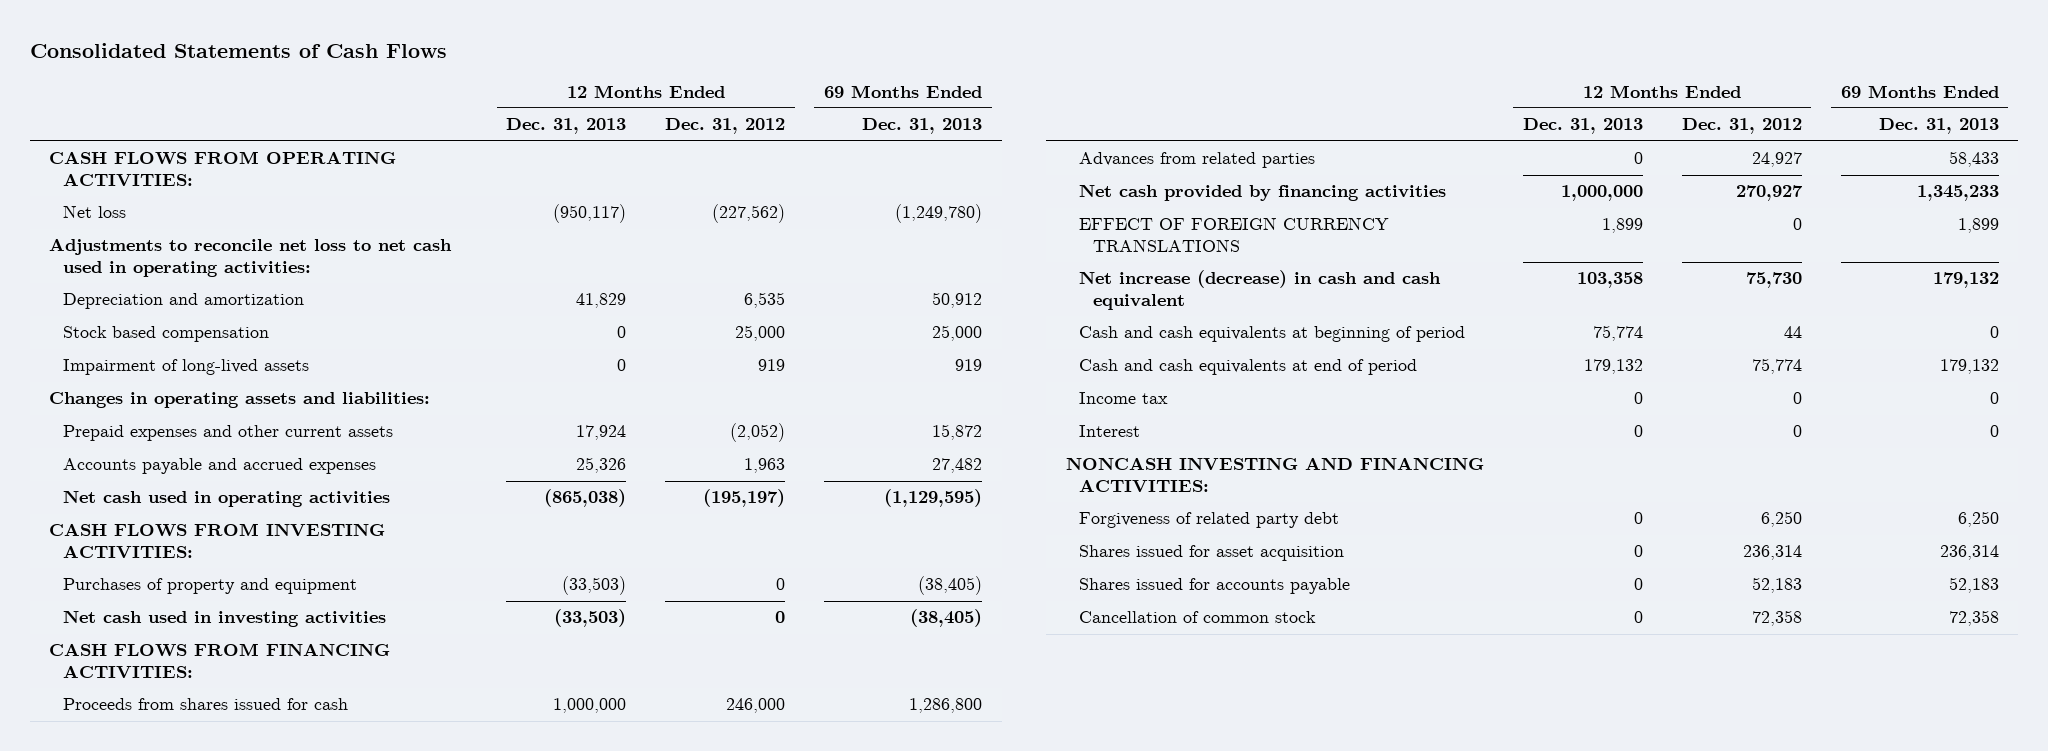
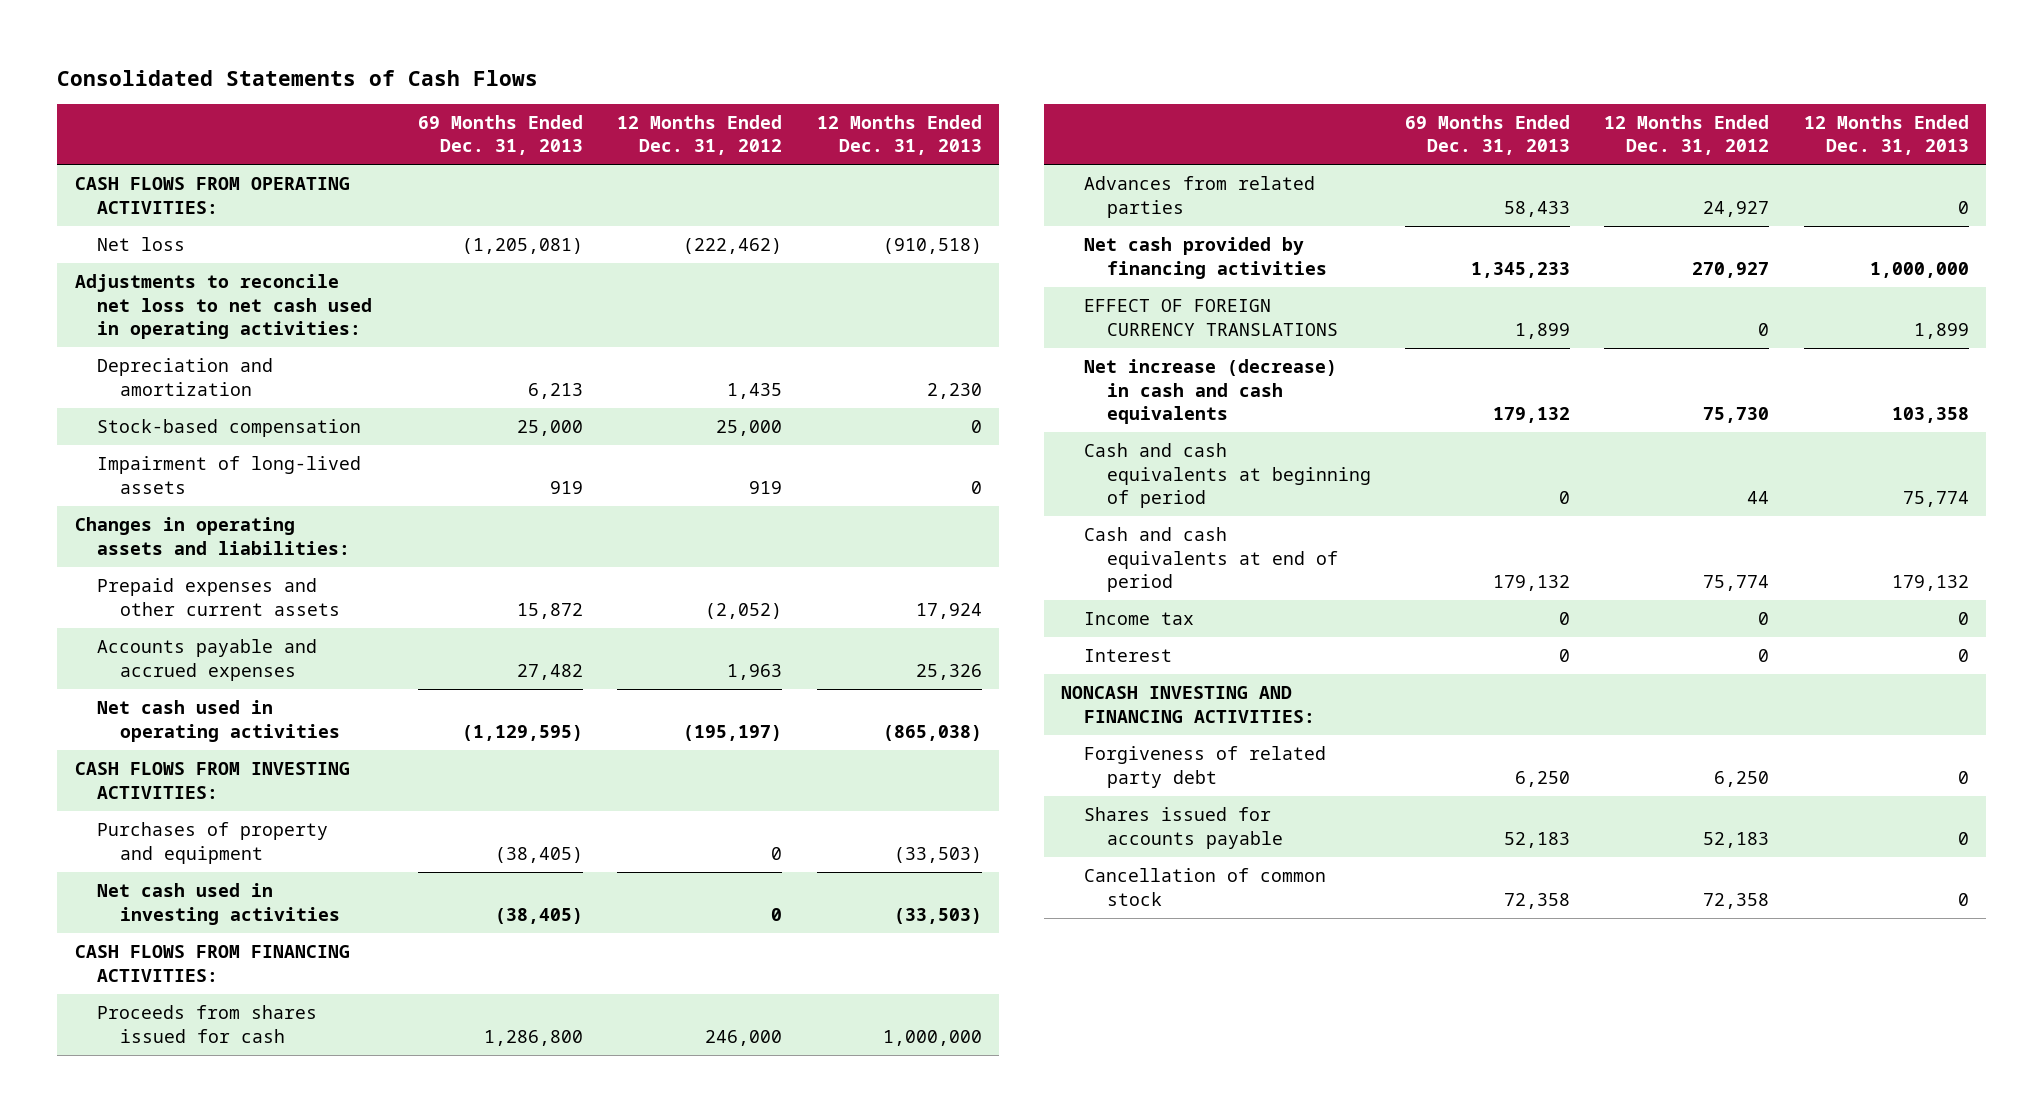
[553,204,627,224] (950,117) -> [882,238,982,255] (910,518)
[712,204,786,224] (227,562) -> [683,238,783,255] (222,462)
[895,204,983,224] (1,249,780) -> [462,238,584,255] (1,205,081)
[576,293,627,309] 41,829 -> [926,382,982,399] 2,230
[744,292,786,309] 6,535 -> [727,382,783,399] 1,435
[932,292,983,309] 50,912 -> [528,382,584,399] 6,213
[62,326,269,343] Stock based compensation -> [97,419,362,438] Stock-based compensation
[1079,270,1442,310] Net increase (decrease) in cash and cash equivalent -> [1083,359,1337,425] Net increase (decrease) in cash and cash equivalents
[1079,545,1345,562] Shares issued for asset acquisition -> none

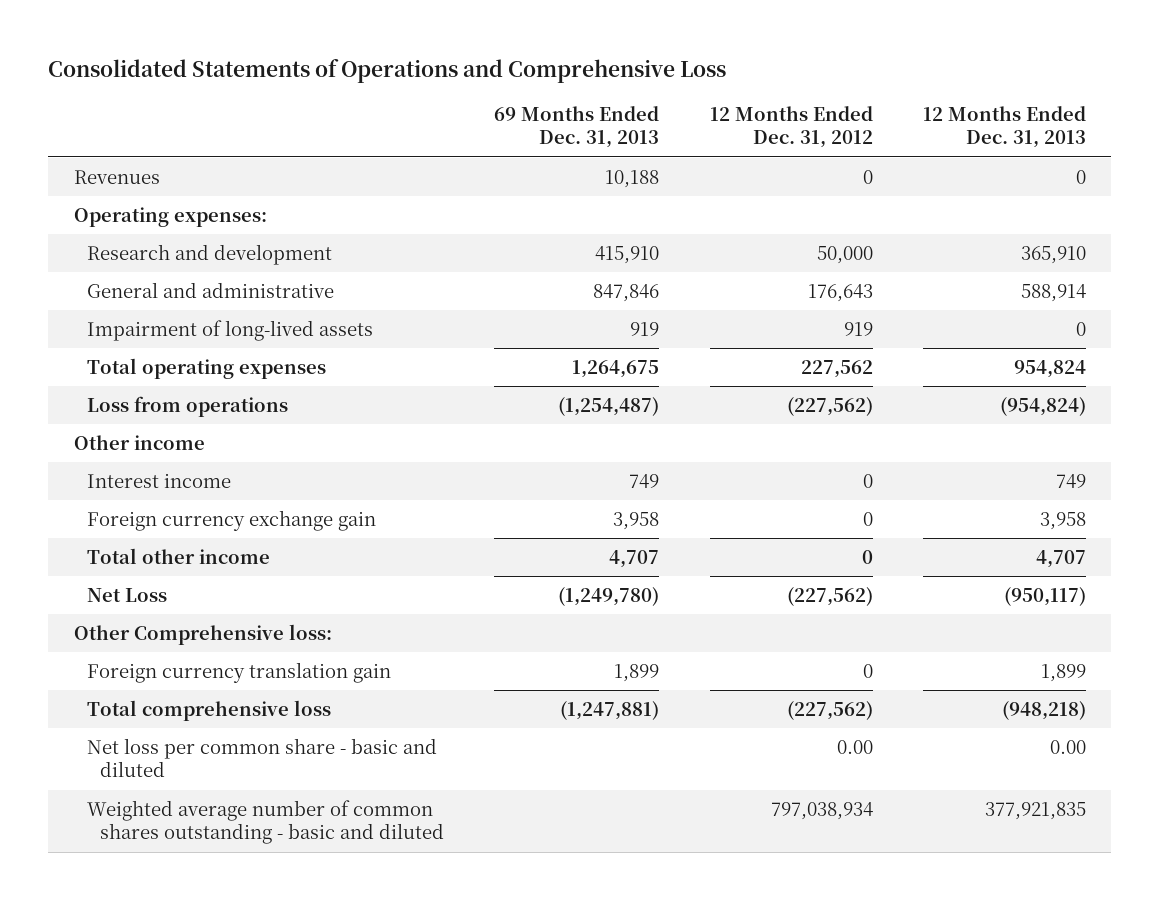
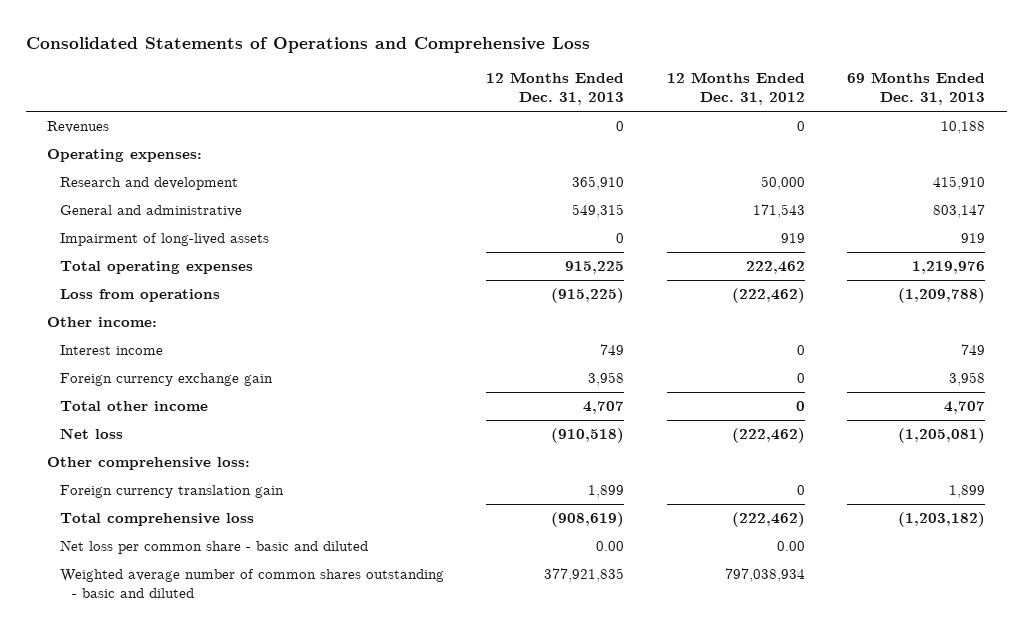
[593,283,660,302] 847,846 -> [933,204,986,219] 803,147
[807,283,873,302] 176,643 -> [752,204,805,219] 171,543
[1021,283,1087,302] 588,914 -> [572,204,625,219] 549,315
[572,359,660,378] 1,264,675 -> [912,261,986,275] 1,219,976
[800,359,873,378] 227,562 -> [745,261,805,275] 222,462
[1014,359,1087,378] 954,824 -> [565,261,625,275] 915,225
[558,396,660,416] (1,254,487) -> [898,288,986,304] (1,209,788)
[786,396,873,416] (227,562) -> [731,288,805,304] (222,462)
[1000,396,1087,416] (954,824) -> [551,288,625,304] (915,225)
[73,434,205,450] Other income -> [47,317,158,328] Other income:
[86,587,167,602] Net Loss -> [59,428,123,440] Net loss
[558,586,660,606] (1,249,780) -> [898,428,986,444] (1,205,081)
[786,586,873,606] (227,562) -> [731,428,805,444] (222,462)
[1004,586,1087,606] (950,117) -> [551,428,625,444] (910,518)
[73,623,332,645] Other Comprehensive loss: -> [47,457,251,471] Other comprehensive loss:
[560,700,660,720] (1,247,881) -> [898,512,986,528] (1,203,182)
[786,700,873,720] (227,562) -> [731,512,805,528] (222,462)
[1002,700,1087,720] (948,218) -> [551,512,625,528] (908,619)

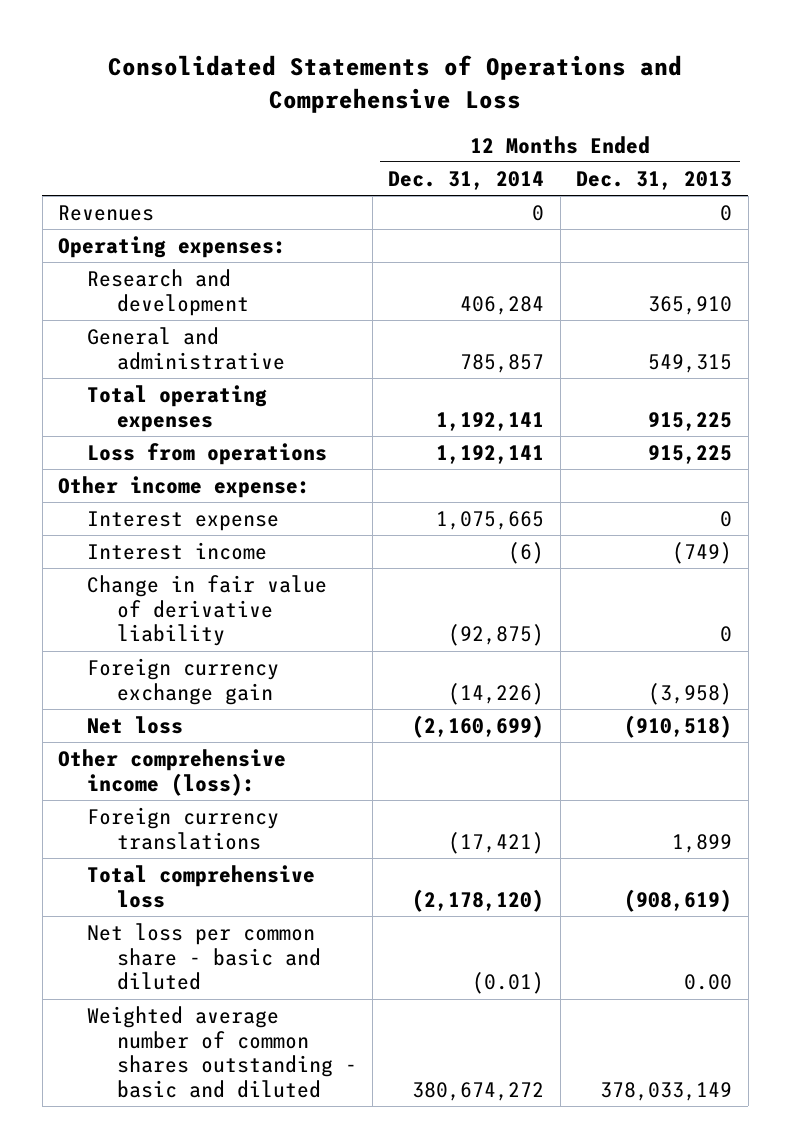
[666,72,805,106] 12 Months Ended Dec. 31, 2012 -> none
[847,72,986,106] 69 Months Ended Dec. 31, 2013 -> none
none -> [388,170,545,190] Dec. 31, 2014
[59,233,269,247] Impairment of long-lived assets -> none
[59,401,208,412] Total other income -> none
[551,288,625,304] (915,225) -> [648,444,733,464] 915,225
[47,317,158,328] Other income: -> [58,475,311,498] Other income expense:
none -> [87,510,280,531] Interest expense
[600,344,625,356] 749 -> [672,541,733,564] (749)
none -> [87,574,328,647] Change in fair value of derivative liability
[588,372,625,387] 3,958 -> [648,682,733,705] (3,958)
[47,457,251,471] Other comprehensive loss: -> [58,748,287,796] Other comprehensive income (loss):
[59,485,284,499] Foreign currency translation gain -> [87,806,280,850] Foreign currency translations
[544,568,625,583] 377,921,835 -> [600,1081,733,1101] 378,033,149

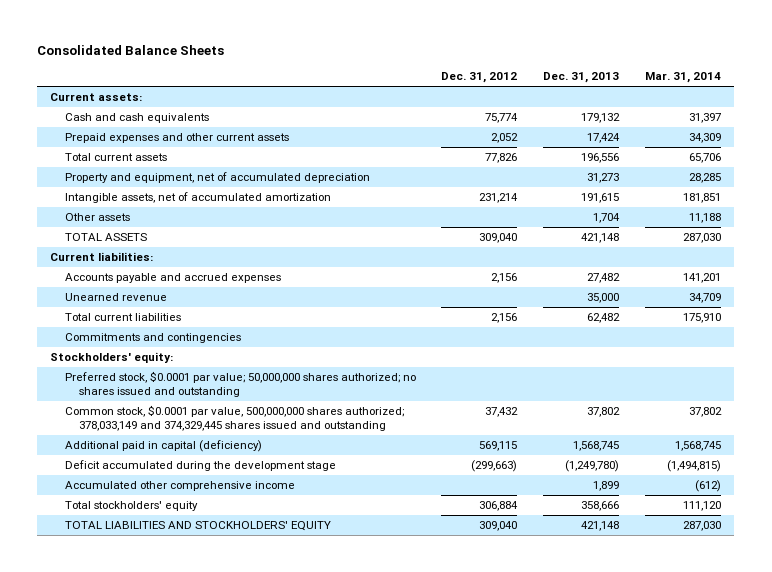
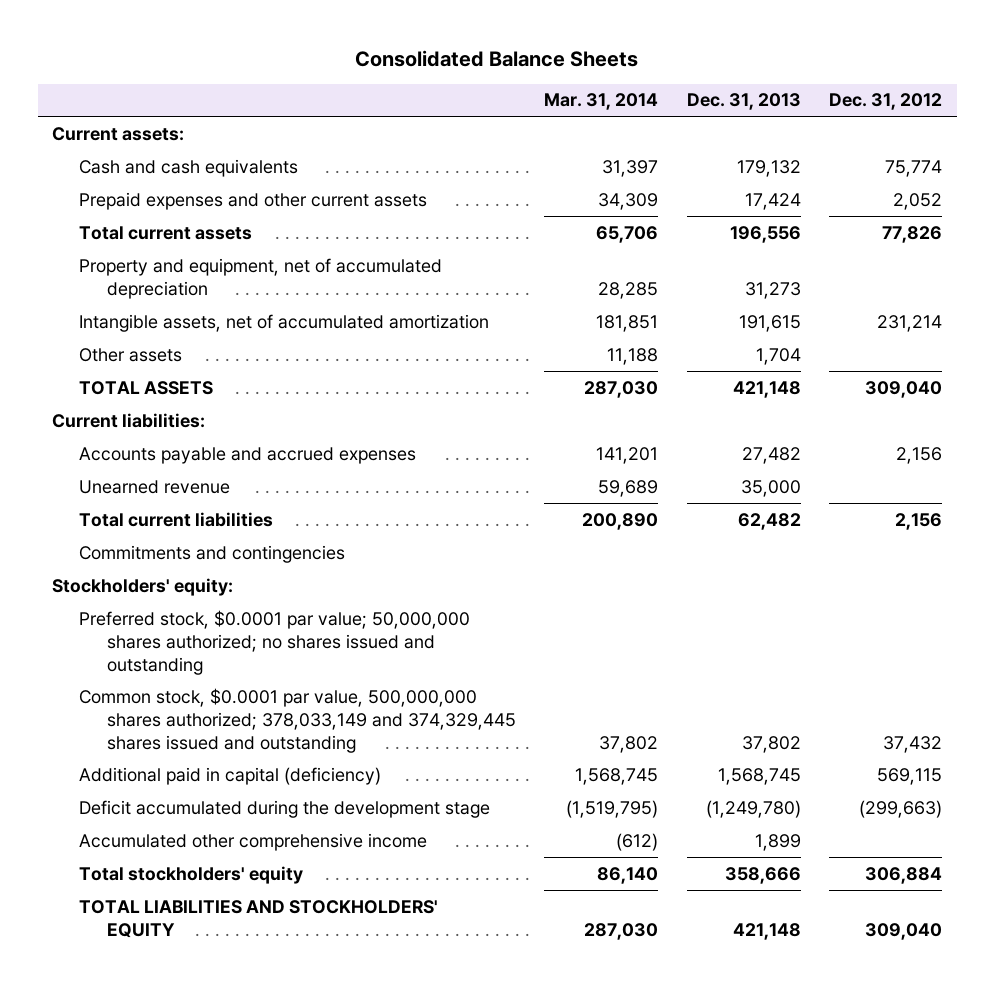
[689,292,722,303] 34,709 -> [598,479,659,497] 59,689
[683,312,722,323] 175,910 -> [582,512,659,530] 200,890
[667,459,722,472] (1,494,815) -> [566,799,659,818] (1,519,795)
[683,500,722,511] 111,120 -> [597,866,659,884] 86,140

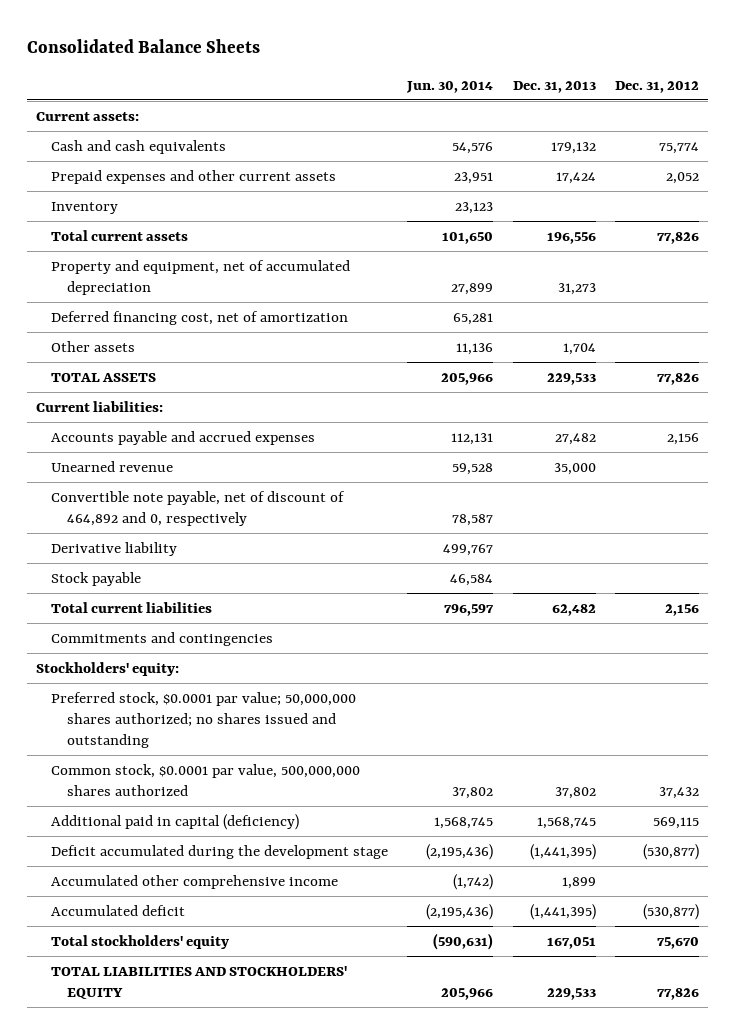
[544,93,659,111] Mar. 31, 2014 -> none
none -> [406,80,494,93] Jun. 30, 2014
none -> [51,201,119,214] Inventory
[79,313,490,332] Intangible assets, net of accumulated amortization -> none
none -> [51,310,349,325] Deferred financing cost, net of amortization
[732,380,801,398] 421,148 -> [546,372,596,385] 229,533
[865,380,943,398] 309,040 -> [656,372,699,385] 77,826
none -> [51,490,346,526] Convertible note payable, net of discount of 464,892 and 0, respectively
none -> [51,541,178,556] Derivative liability
none -> [51,571,142,586] Stock payable
[79,687,516,753] Common stock, $0.0001 par value, 500,000,000 shares authorized; 378,033,149 and 374,329,445 shares issued and outstanding -> [51,763,361,796] Common stock, $0.0001 par value, 500,000,000 shares authorized
[705,799,801,818] (1,249,780) -> [529,843,596,860] (1,441,395)
[859,799,943,818] (299,663) -> [642,843,699,860] (530,877)
none -> [51,904,186,916] Accumulated deficit
[724,866,801,884] 358,666 -> [546,936,596,949] 167,051
[865,866,943,884] 306,884 -> [656,936,699,949] 75,670
[732,922,801,940] 421,148 -> [546,987,596,1000] 229,533
[865,922,943,940] 309,040 -> [656,987,699,1000] 77,826

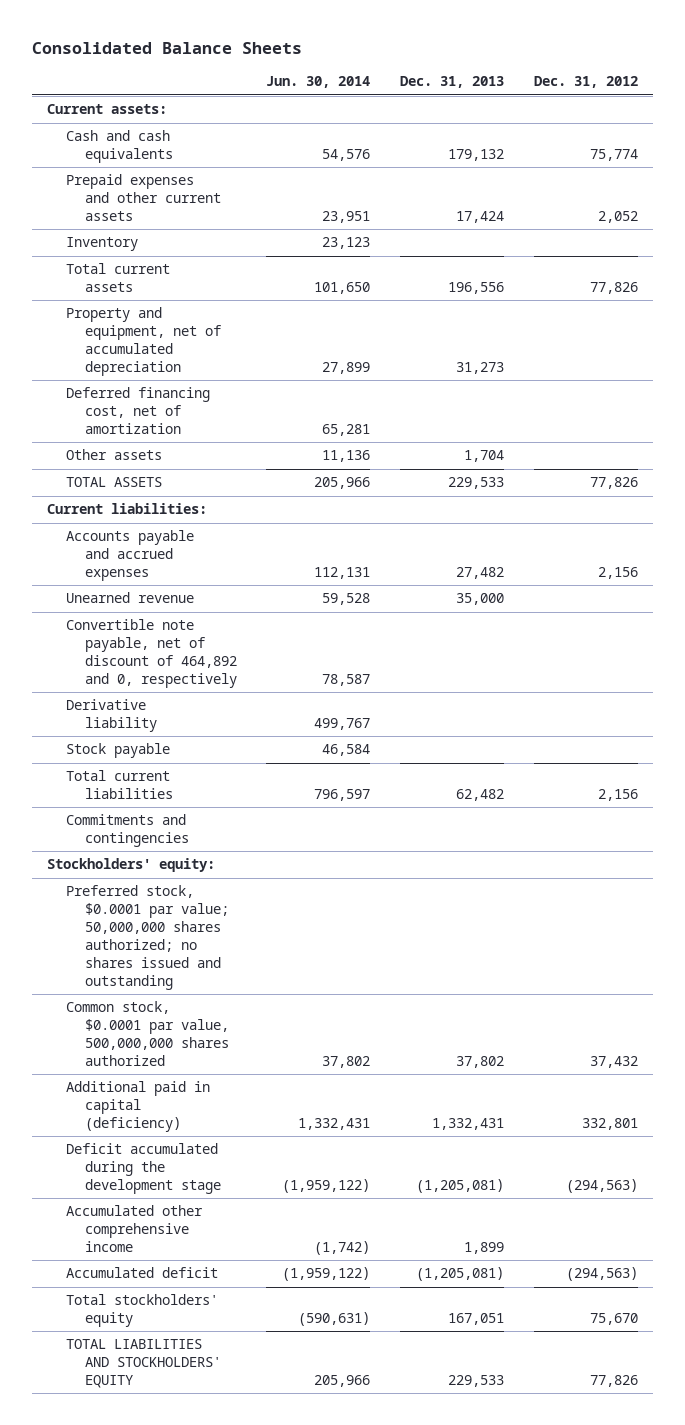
[434,816,494,829] 1,568,745 -> [298,1118,371,1131] 1,332,431
[536,816,596,829] 1,568,745 -> [432,1118,505,1131] 1,332,431
[652,816,699,829] 569,115 -> [581,1118,638,1131] 332,801
[426,843,494,860] (2,195,436) -> [282,1179,371,1194] (1,959,122)
[529,843,596,860] (1,441,395) -> [416,1179,505,1194] (1,205,081)
[642,843,699,860] (530,877) -> [565,1179,638,1194] (294,563)
[426,903,494,920] (2,195,436) -> [282,1267,371,1282] (1,959,122)
[529,903,596,920] (1,441,395) -> [416,1267,505,1282] (1,205,081)
[642,903,699,920] (530,877) -> [565,1267,638,1282] (294,563)

